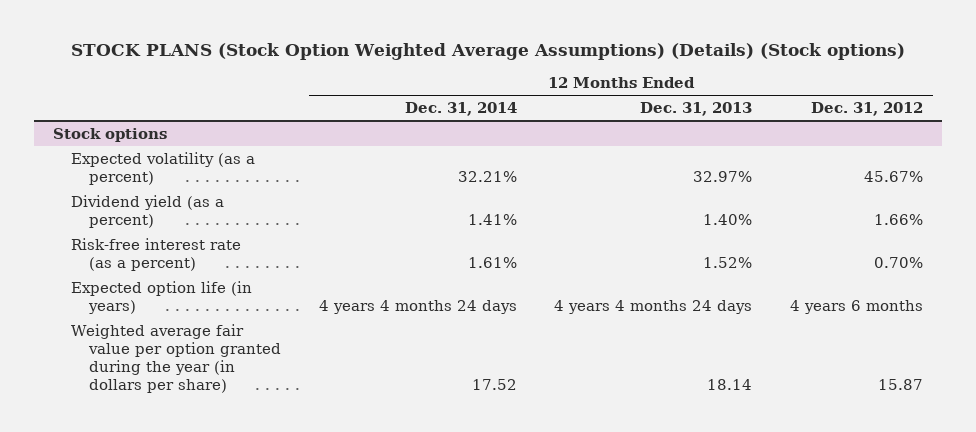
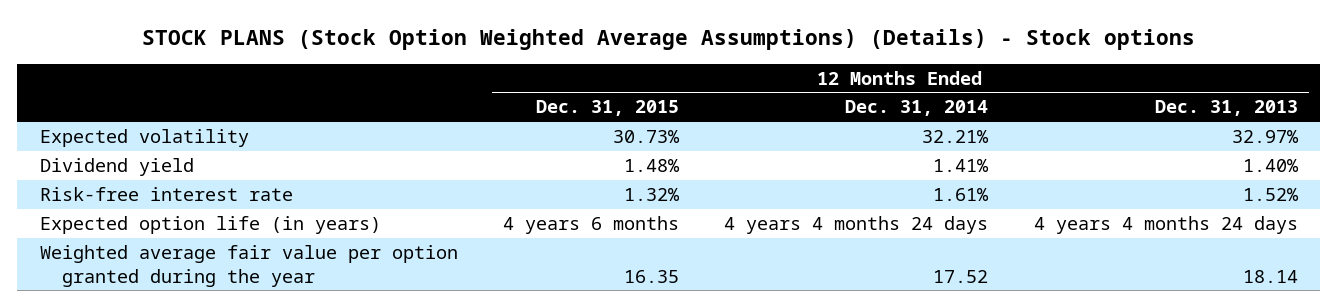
[70,42,905,60] STOCK PLANS (Stock Option Weighted Average Assumptions) (Details) (Stock options) -> [141,29,1195,51] STOCK PLANS (Stock Option Weighted Average Assumptions) (Details) - Stock options
[811,102,924,117] Dec. 31, 2012 -> none
none -> [536,100,680,117] Dec. 31, 2015
[52,127,167,142] Stock options -> none
[70,151,255,186] Expected volatility (as a percent) -> [39,128,249,147] Expected volatility
[70,194,224,229] Dividend yield (as a percent) -> [39,157,194,176] Dividend yield
[70,237,241,272] Risk-free interest rate (as a percent) -> [39,186,293,201] Risk-free interest rate
[70,323,281,394] Weighted average fair value per option granted during the year (in dollars per share) -> [39,244,458,287] Weighted average fair value per option granted during the year

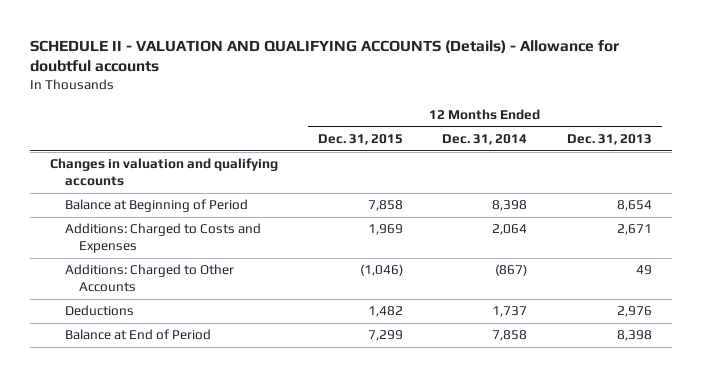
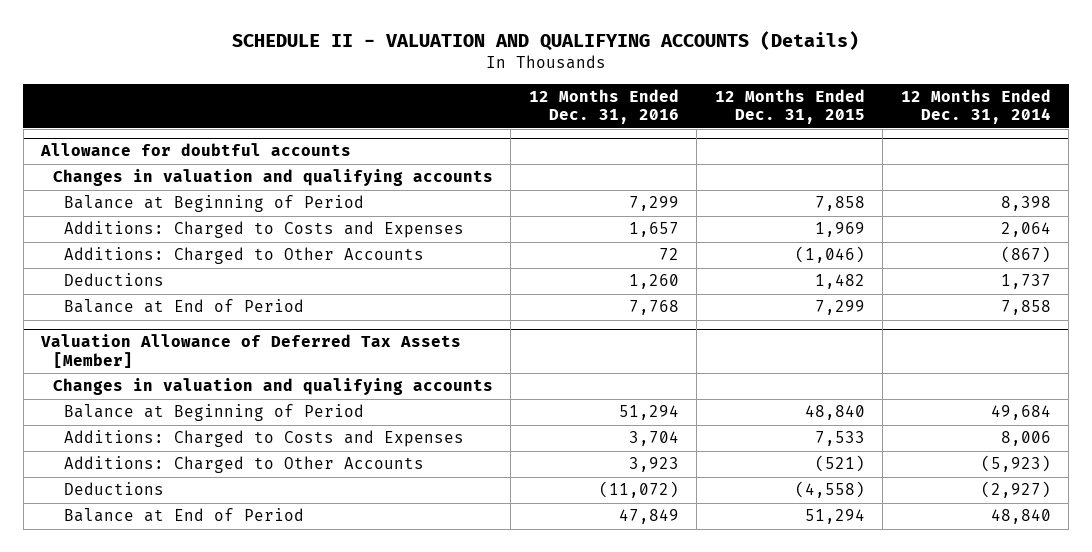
[30,39,620,73] SCHEDULE II - VALUATION AND QUALIFYING ACCOUNTS (Details) - Allowance for doubtful accounts -> [232,31,860,51] SCHEDULE II - VALUATION AND QUALIFYING ACCOUNTS (Details)
[567,133,653,145] Dec. 31, 2013 -> none
none -> [528,89,679,125] 12 Months Ended Dec. 31, 2016
none -> [40,143,352,157] Allowance for doubtful accounts
none -> [40,334,462,368] Valuation Allowance of Deferred Tax Assets [Member]
none -> [52,378,493,396] Changes in valuation and qualifying accounts
none -> [63,404,364,422] Balance at Beginning of Period
none -> [63,430,464,448] Additions: Charged to Costs and Expenses
none -> [63,456,424,474] Additions: Charged to Other Accounts
none -> [63,482,164,496] Deductions
none -> [63,508,304,523] Balance at End of Period

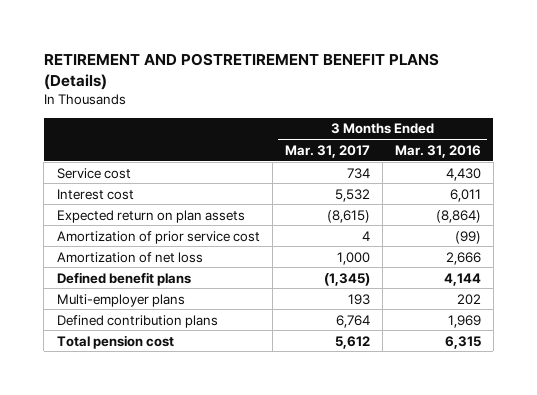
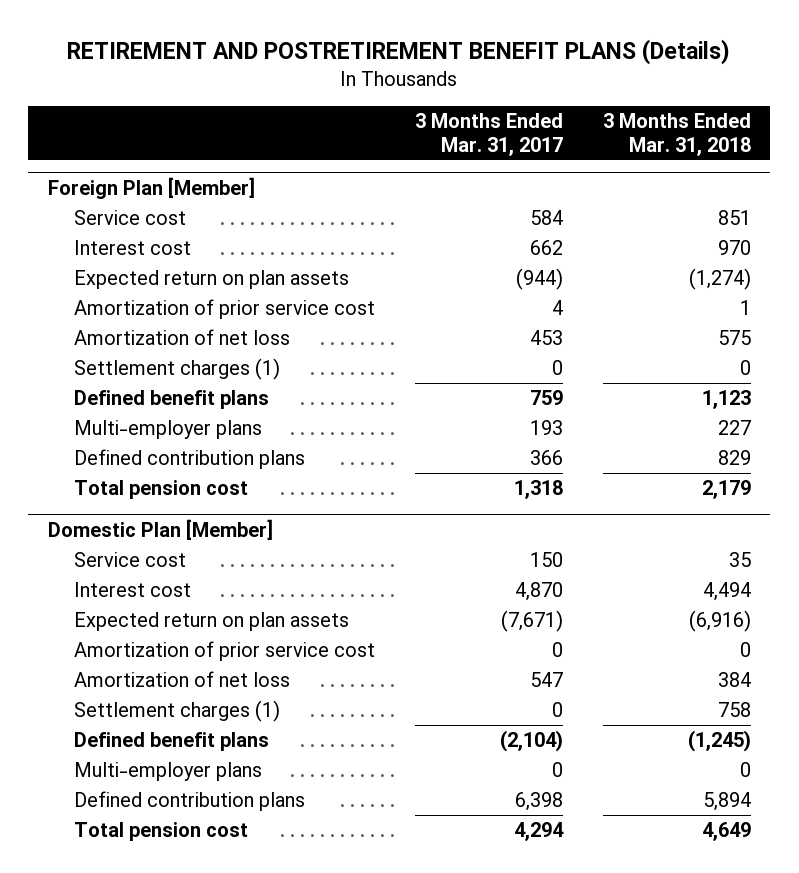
[394,144,481,158] Mar. 31, 2016 -> none
none -> [602,113,751,156] 3 Months Ended Mar. 31, 2018
none -> [47,176,255,199] Foreign Plan [Member]
[346,167,370,179] 734 -> [530,210,564,226] 584
[334,188,370,202] 5,532 -> [530,240,564,256] 662
[326,209,370,223] (8,615) -> [516,268,564,291] (944)
[336,251,370,265] 1,000 -> [530,330,564,346] 453
none -> [74,358,281,381] Settlement charges (1)
[323,272,370,286] (1,345) -> [530,390,564,406] 759
[335,314,370,328] 6,764 -> [530,450,564,466] 366
[334,335,370,349] 5,612 -> [514,480,564,500] 1,318
none -> [47,518,273,540] Domestic Plan [Member]
none -> [74,552,187,568] Service cost
none -> [74,582,192,598] Interest cost
none -> [74,612,350,632] Expected return on plan assets
none -> [74,641,376,662] Amortization of prior service cost
none -> [74,671,291,688] Amortization of net loss
none -> [74,700,281,723] Settlement charges (1)
none -> [74,732,270,752] Defined benefit plans
none -> [74,762,263,782] Multi-employer plans
none -> [74,791,306,812] Defined contribution plans
none -> [74,822,249,842] Total pension cost

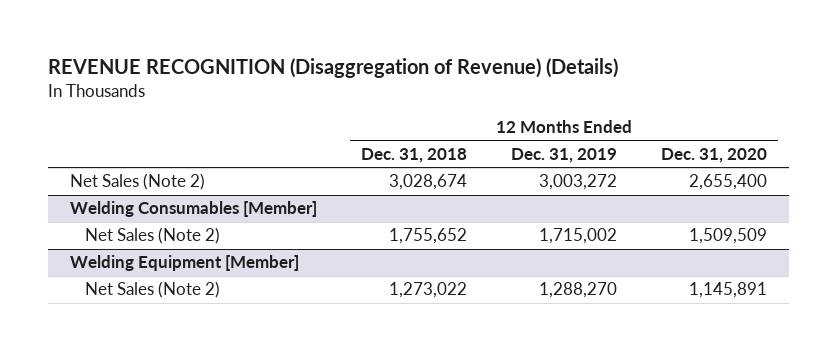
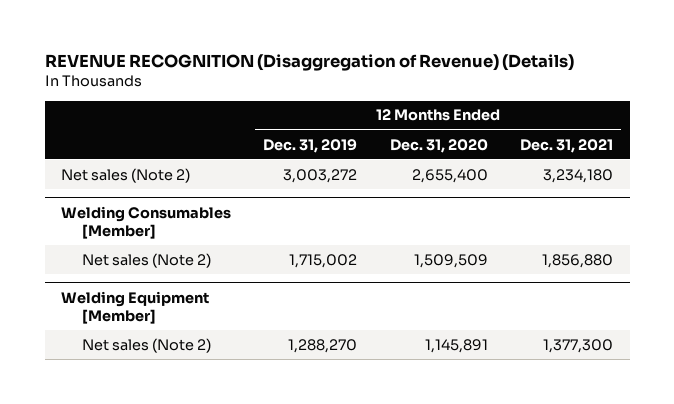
[361,147,468,163] Dec. 31, 2018 -> none
none -> [520,138,614,153] Dec. 31, 2021
[70,173,206,191] Net Sales (Note 2) -> [60,167,190,183] Net sales (Note 2)
[85,227,221,245] Net Sales (Note 2) -> [82,252,212,268] Net sales (Note 2)
[85,281,221,299] Net Sales (Note 2) -> [82,337,212,353] Net sales (Note 2)

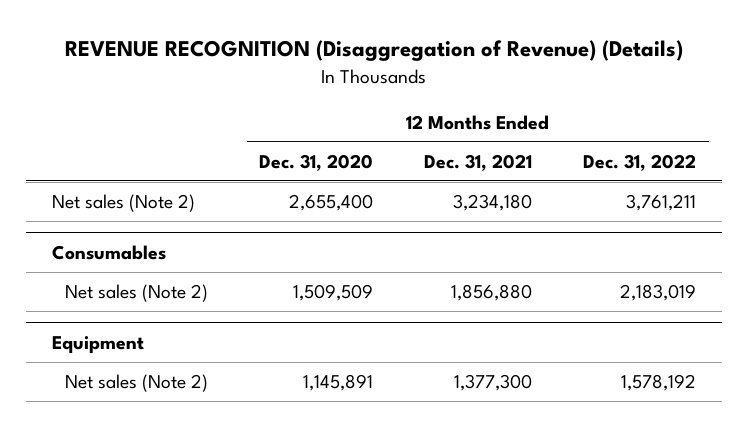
[263,138,358,153] Dec. 31, 2019 -> none
none -> [583,153,697,171] Dec. 31, 2022
[60,205,231,239] Welding Consumables [Member] -> [51,244,166,260] Consumables
[60,290,209,324] Welding Equipment [Member] -> [51,335,144,354] Equipment

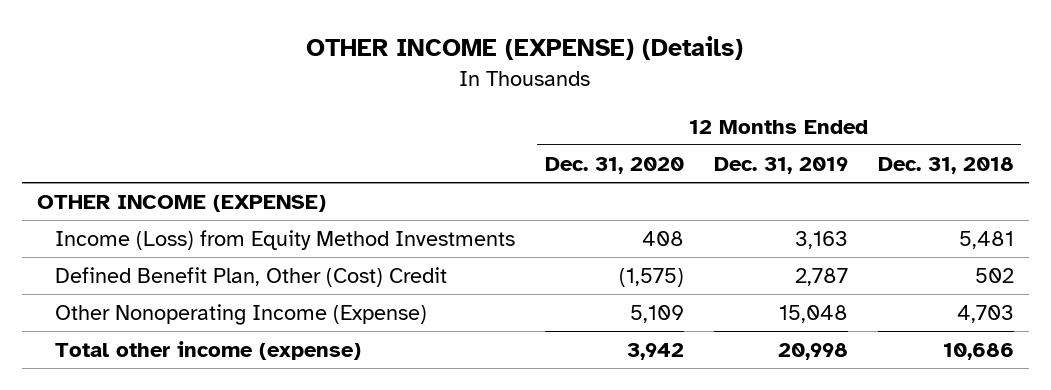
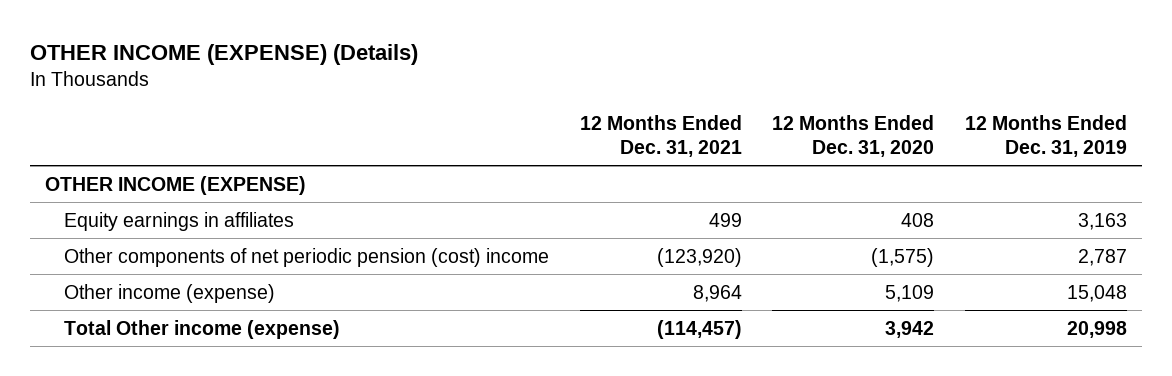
[877,156,1014,174] Dec. 31, 2018 -> none
none -> [579,115,742,157] 12 Months Ended Dec. 31, 2021
[54,230,515,251] Income (Loss) from Equity Method Investments -> [63,211,294,231] Equity earnings in affiliates
[54,267,447,288] Defined Benefit Plan, Other (Cost) Credit -> [63,247,549,267] Other components of net periodic pension (cost) income
[54,304,427,326] Other Nonoperating Income (Expense) -> [63,283,275,303] Other income (expense)
[54,341,361,361] Total other income (expense) -> [63,319,340,339] Total Other income (expense)

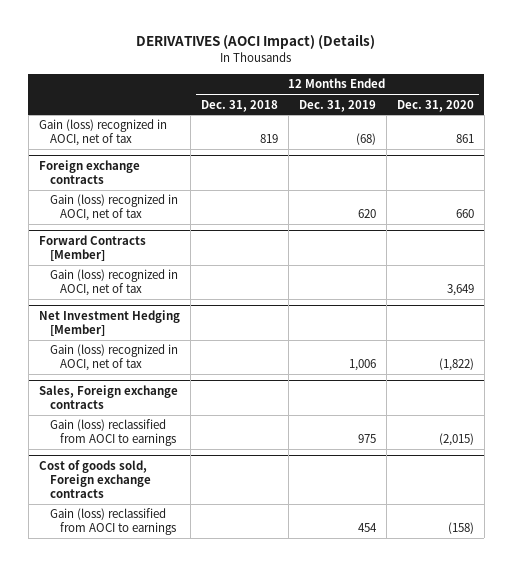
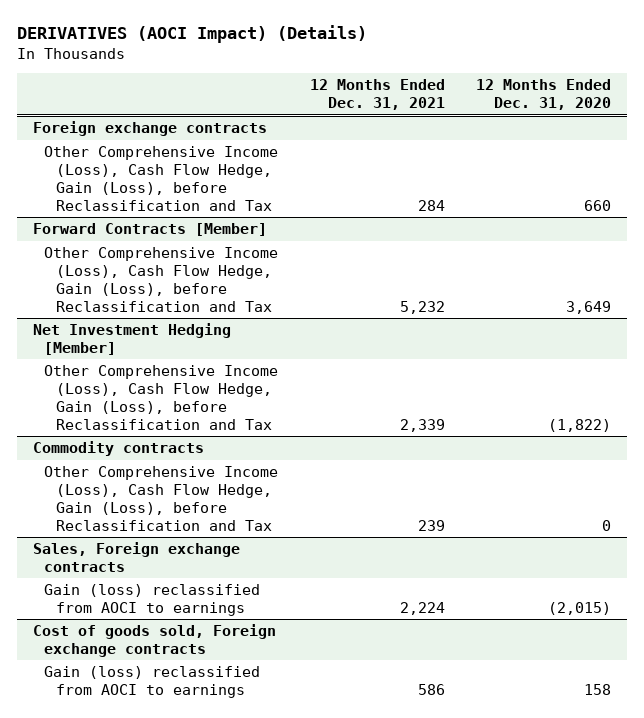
[200,99,278,112] Dec. 31, 2018 -> none
[298,99,376,112] Dec. 31, 2019 -> none
none -> [309,79,445,111] 12 Months Ended Dec. 31, 2021
[38,119,167,147] Gain (loss) recognized in AOCI, net of tax -> none
[49,194,178,222] Gain (loss) recognized in AOCI, net of tax -> none
none -> [44,146,279,211] Other Comprehensive Income (Loss), Cash Flow Hedge, Gain (Loss), before Reclassification and Tax
[49,269,178,297] Gain (loss) recognized in AOCI, net of tax -> [44,247,279,312] Other Comprehensive Income (Loss), Cash Flow Hedge, Gain (Loss), before Reclassification and Tax
[49,344,178,372] Gain (loss) recognized in AOCI, net of tax -> [44,365,279,430] Other Comprehensive Income (Loss), Cash Flow Hedge, Gain (Loss), before Reclassification and Tax
none -> [32,441,204,457] Commodity contracts
none -> [44,466,279,531] Other Comprehensive Income (Loss), Cash Flow Hedge, Gain (Loss), before Reclassification and Tax
[447,522,474,535] (158) -> [583,683,611,695] 158

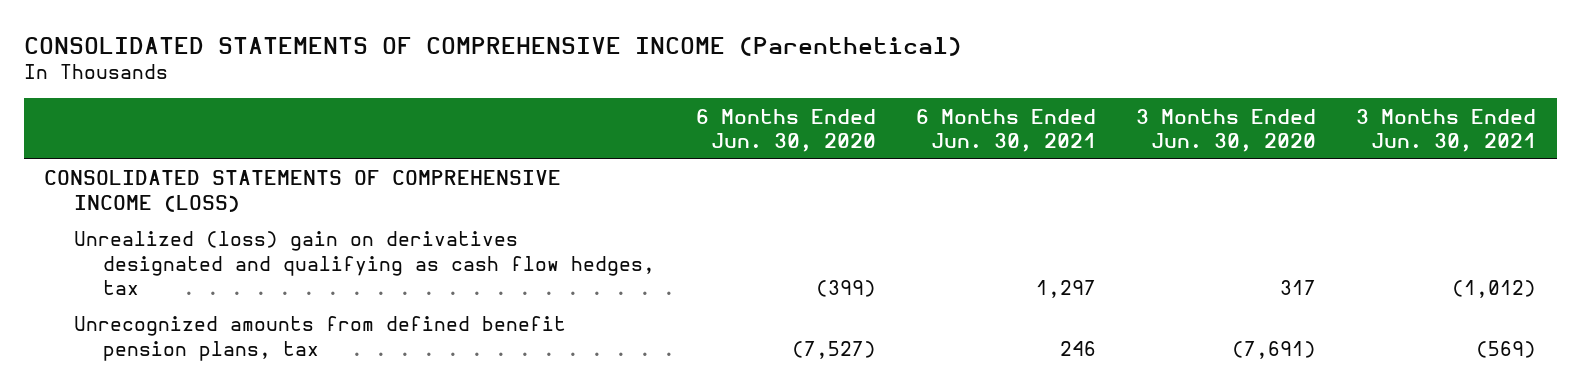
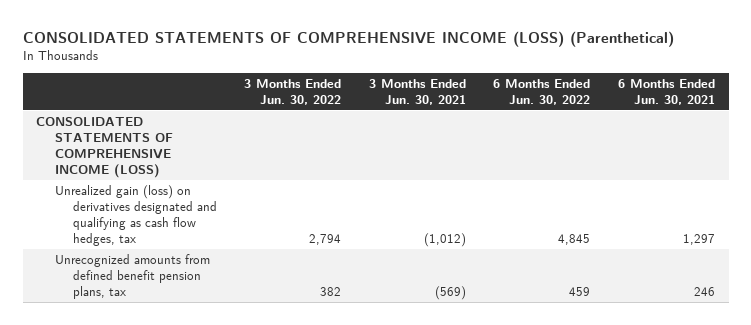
[24,36,963,56] CONSOLIDATED STATEMENTS OF COMPREHENSIVE INCOME (Parenthetical) -> [22,30,674,47] CONSOLIDATED STATEMENTS OF COMPREHENSIVE INCOME (LOSS) (Parenthetical)
[695,108,876,152] 6 Months Ended Jun. 30, 2020 -> none
[1136,108,1317,152] 3 Months Ended Jun. 30, 2020 -> none
none -> [244,78,342,105] 3 Months Ended Jun. 30, 2022
none -> [493,78,591,105] 6 Months Ended Jun. 30, 2022
[73,231,656,295] Unrealized (loss) gain on derivatives designated and qualifying as cash flow hedges, tax -> [54,184,217,247] Unrealized gain (loss) on derivatives designated and qualifying as cash flow hedges, tax

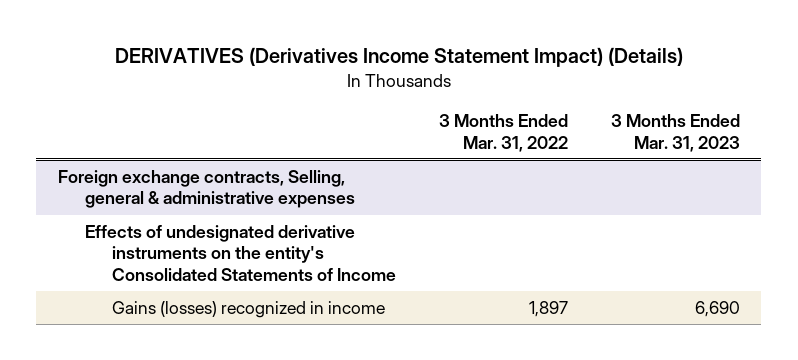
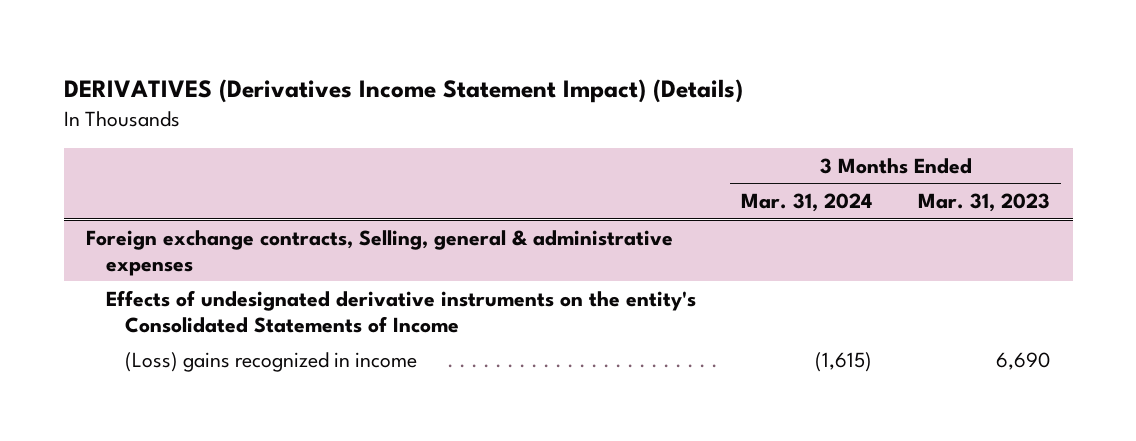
[438,114,568,152] 3 Months Ended Mar. 31, 2022 -> none
none -> [741,193,873,213] Mar. 31, 2024
[112,300,386,318] Gains (losses) recognized in income -> [124,351,417,372] (Loss) gains recognized in income

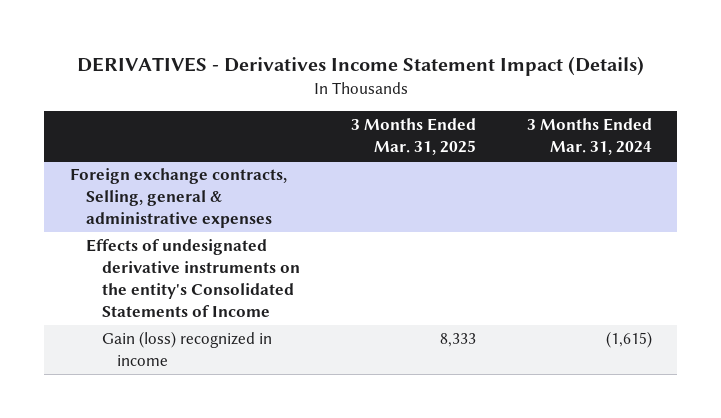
[63,79,743,104] DERIVATIVES (Derivatives Income Statement Impact) (Details) -> [76,55,644,76] DERIVATIVES - Derivatives Income Statement Impact (Details)
[918,193,1051,213] Mar. 31, 2023 -> none
none -> [350,118,476,156] 3 Months Ended Mar. 31, 2025
[124,351,417,372] (Loss) gains recognized in income -> [101,331,272,366] Gain (loss) recognized in income

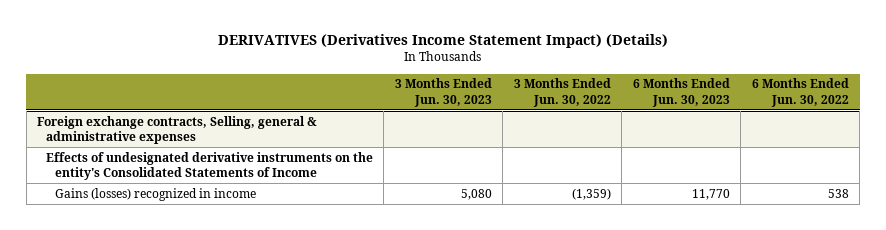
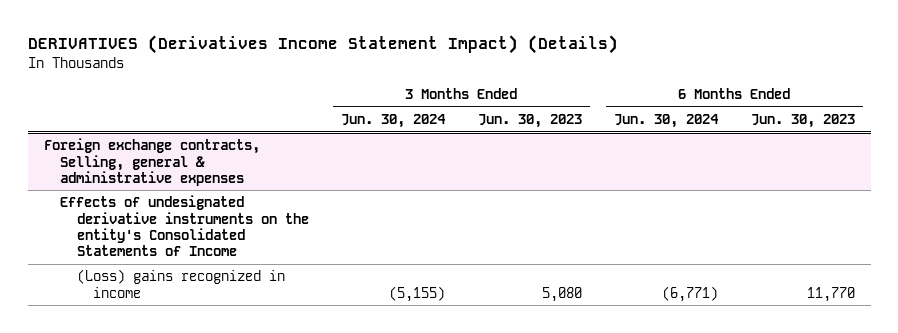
[513,78,611,107] 3 Months Ended Jun. 30, 2022 -> none
[751,78,849,107] 6 Months Ended Jun. 30, 2022 -> none
none -> [341,114,447,129] Jun. 30, 2024
none -> [614,114,720,129] Jun. 30, 2024
[54,187,256,201] Gains (losses) recognized in income -> [76,269,285,298] (Loss) gains recognized in income

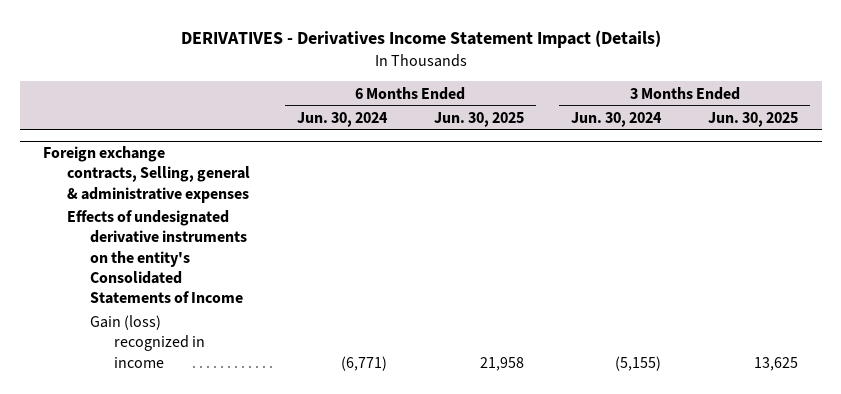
[27,35,618,55] DERIVATIVES (Derivatives Income Statement Impact) (Details) -> [180,30,661,49] DERIVATIVES - Derivatives Income Statement Impact (Details)
[477,114,582,129] Jun. 30, 2023 -> none
[750,114,855,129] Jun. 30, 2023 -> none
none -> [433,111,524,127] Jun. 30, 2025
none -> [708,111,799,127] Jun. 30, 2025
[76,269,285,298] (Loss) gains recognized in income -> [90,315,205,368] Gain (loss) recognized in income

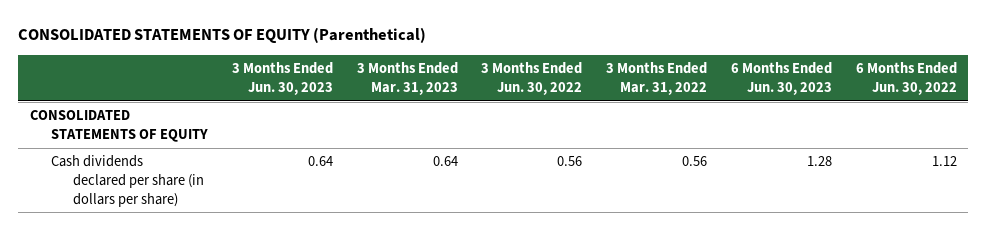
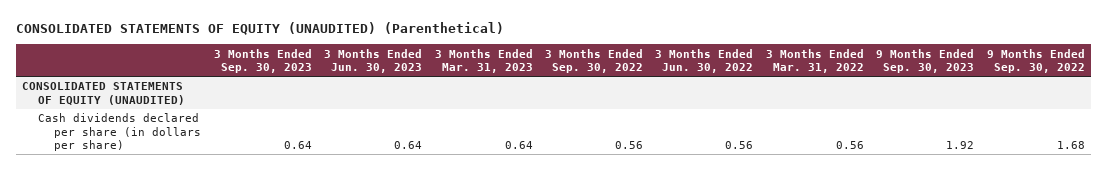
[18,27,427,44] CONSOLIDATED STATEMENTS OF EQUITY (Parenthetical) -> [15,22,504,36] CONSOLIDATED STATEMENTS OF EQUITY (UNAUDITED) (Parenthetical)
[730,62,832,95] 6 Months Ended Jun. 30, 2023 -> none
[855,62,957,95] 6 Months Ended Jun. 30, 2022 -> none
none -> [213,48,312,73] 3 Months Ended Sep. 30, 2023
none -> [545,48,644,73] 3 Months Ended Sep. 30, 2022
none -> [876,48,975,73] 9 Months Ended Sep. 30, 2023
none -> [986,48,1085,73] 9 Months Ended Sep. 30, 2022
[29,110,209,142] CONSOLIDATED STATEMENTS OF EQUITY -> [22,82,186,105] CONSOLIDATED STATEMENTS OF EQUITY (UNAUDITED)

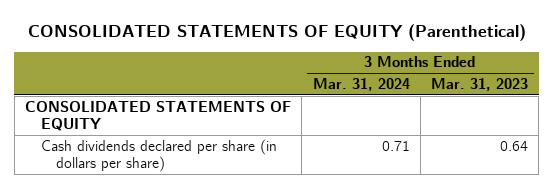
[15,22,504,36] CONSOLIDATED STATEMENTS OF EQUITY (UNAUDITED) (Parenthetical) -> [27,24,526,42] CONSOLIDATED STATEMENTS OF EQUITY (Parenthetical)
[213,48,312,73] 3 Months Ended Sep. 30, 2023 -> none
[324,48,423,73] 3 Months Ended Jun. 30, 2023 -> none
[545,48,644,73] 3 Months Ended Sep. 30, 2022 -> none
[655,48,754,73] 3 Months Ended Jun. 30, 2022 -> none
[765,48,864,73] 3 Months Ended Mar. 31, 2022 -> none
[876,48,975,73] 9 Months Ended Sep. 30, 2023 -> none
[986,48,1085,73] 9 Months Ended Sep. 30, 2022 -> none
none -> [312,78,410,92] Mar. 31, 2024
[22,82,186,105] CONSOLIDATED STATEMENTS OF EQUITY (UNAUDITED) -> [25,100,292,132] CONSOLIDATED STATEMENTS OF EQUITY

